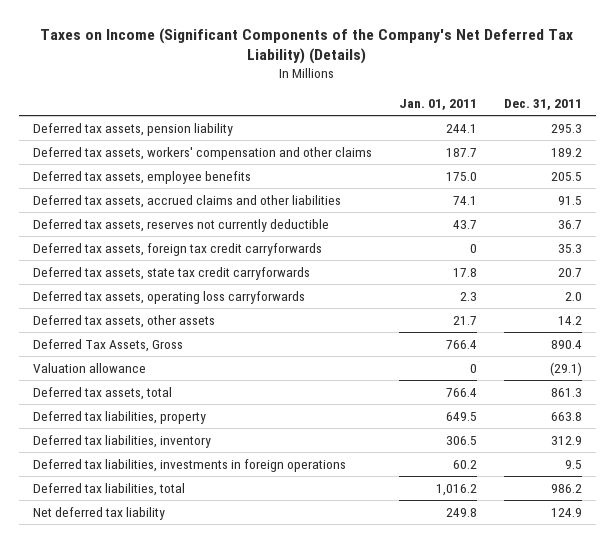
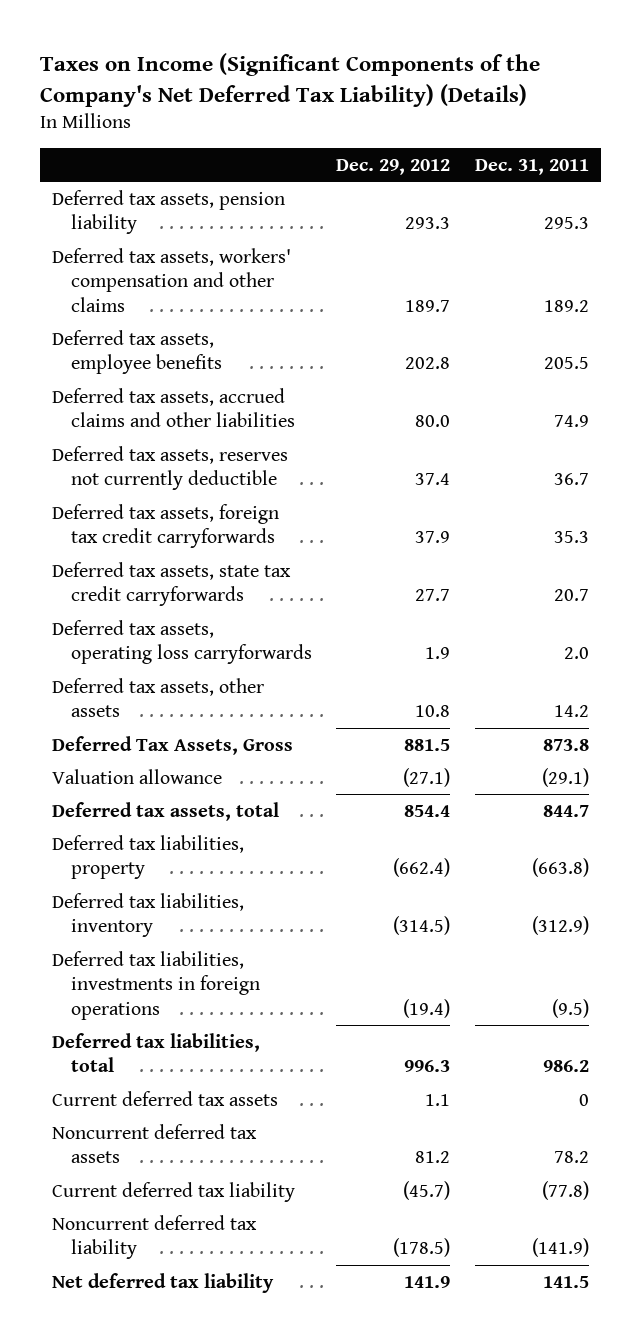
[398,99,477,111] Jan. 01, 2011 -> none
none -> [336,158,451,175] Dec. 29, 2012
[558,195,583,205] 91.5 -> [553,415,589,428] 74.9
[551,339,583,349] 890.4 -> [542,738,589,751] 873.8
[551,387,583,397] 861.3 -> [542,804,589,817] 844.7
[551,411,583,421] 663.8 -> [531,858,589,878] (663.8)
[551,435,583,445] 312.9 -> [531,916,589,936] (312.9)
[565,459,583,469] 9.5 -> [551,999,589,1019] (9.5)
none -> [52,1090,279,1106] Current deferred tax assets
none -> [52,1123,258,1164] Noncurrent deferred tax assets
none -> [52,1181,296,1202] Current deferred tax liability
none -> [52,1214,258,1260] Noncurrent deferred tax liability
[551,507,583,517] 124.9 -> [542,1275,589,1288] 141.5

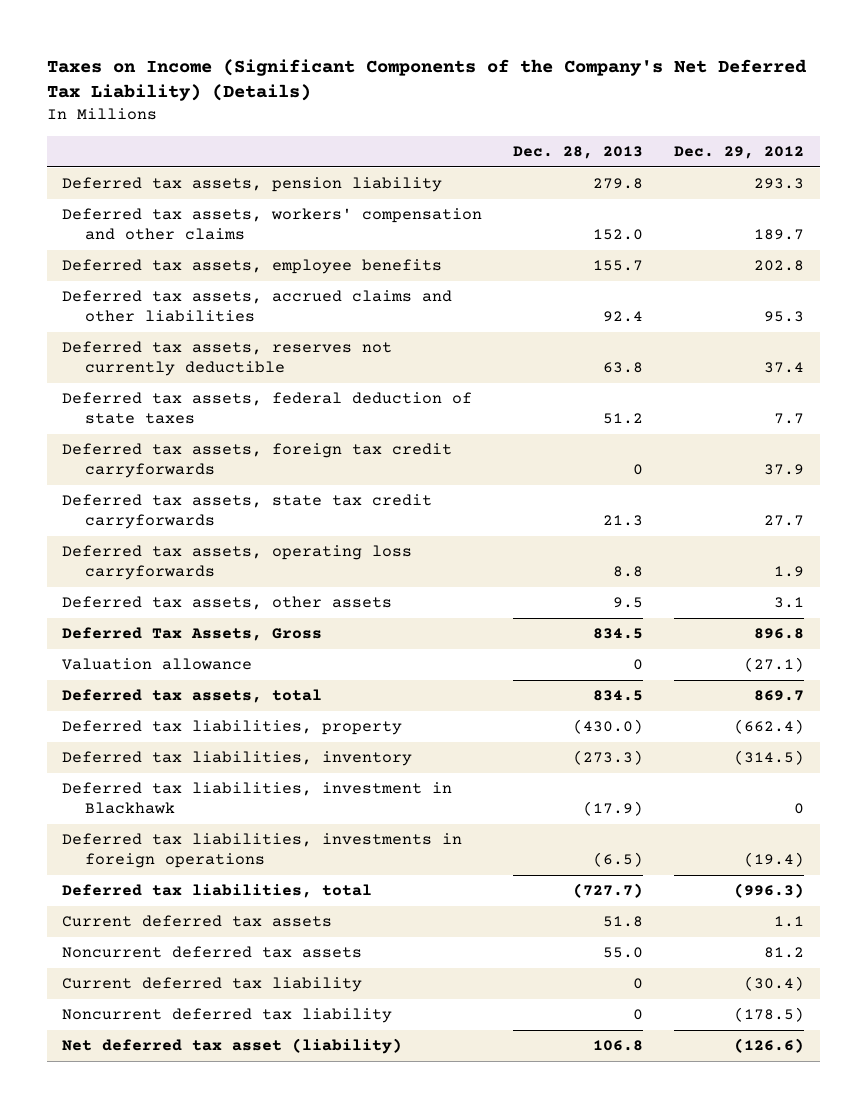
[474,158,589,175] Dec. 31, 2011 -> none
none -> [513,145,644,159] Dec. 28, 2013
[415,415,451,428] 80.0 -> [764,311,805,323] 95.3
none -> [62,392,473,425] Deferred tax assets, federal deduction of state taxes
[415,705,451,718] 10.8 -> [774,597,805,609] 3.1
[404,738,451,751] 881.5 -> [754,628,805,640] 896.8
[404,804,451,817] 854.4 -> [754,690,805,702] 869.7
none -> [62,782,453,815] Deferred tax liabilities, investment in Blackhawk
[404,1060,451,1073] 996.3 -> [734,883,805,899] (996.3)
[403,1180,451,1200] (45.7) -> [744,976,805,992] (30.4)
[52,1272,275,1293] Net deferred tax liability -> [62,1038,403,1055] Net deferred tax asset (liability)
[404,1275,451,1288] 141.9 -> [734,1038,805,1054] (126.6)

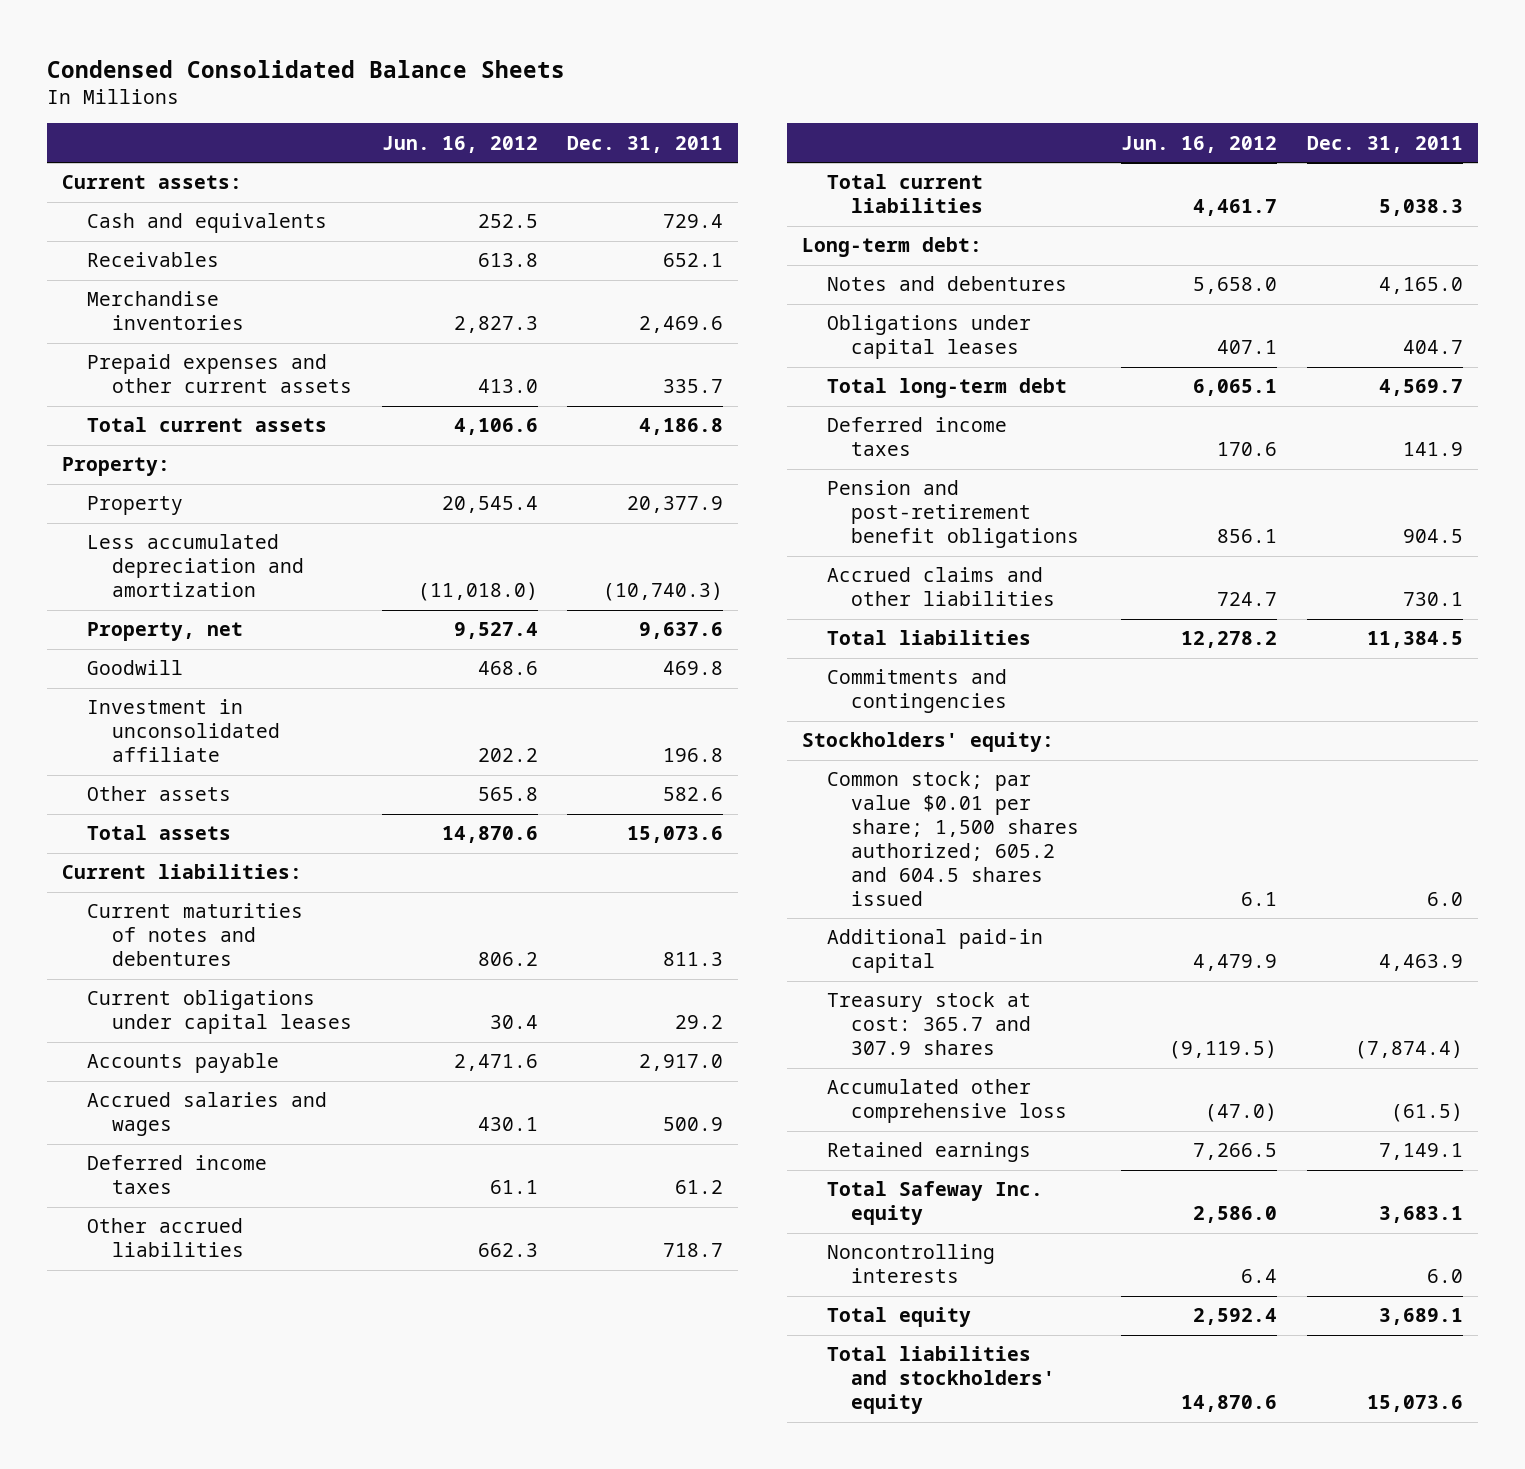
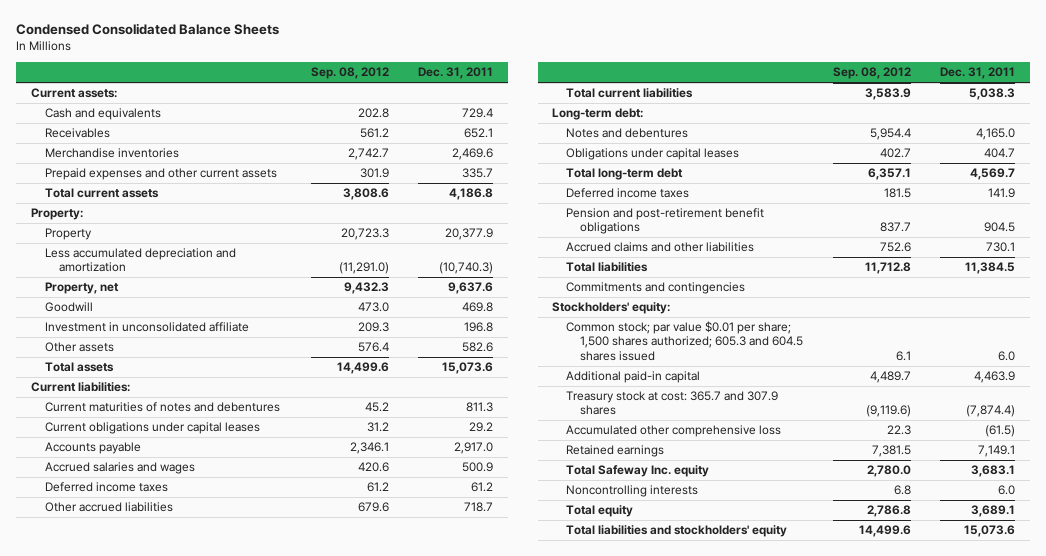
[381,135,538,153] Jun. 16, 2012 -> none
none -> [311,67,390,80] Sep. 08, 2012
[826,771,1080,906] Common stock; par value $0.01 per share; 1,500 shares authorized; 605.2 and 604.5 shares issued -> [566,321,804,361] Common stock; par value $0.01 per share; 1,500 shares authorized; 605.3 and 604.5 shares issued

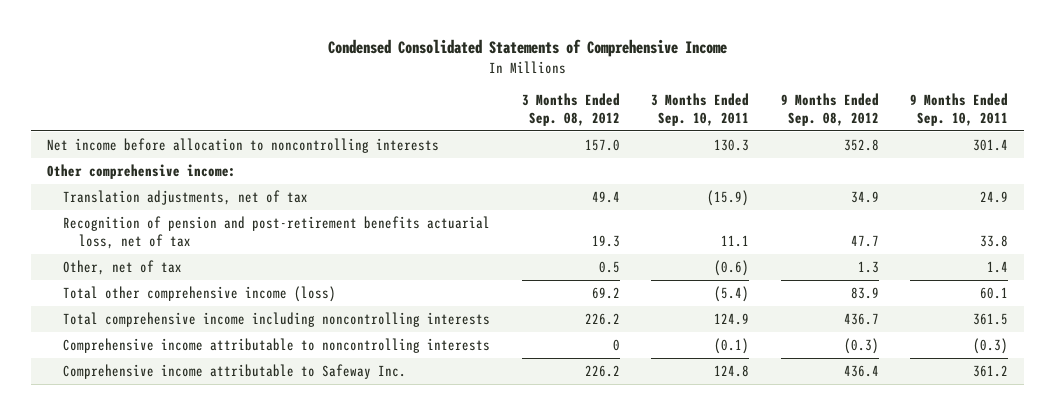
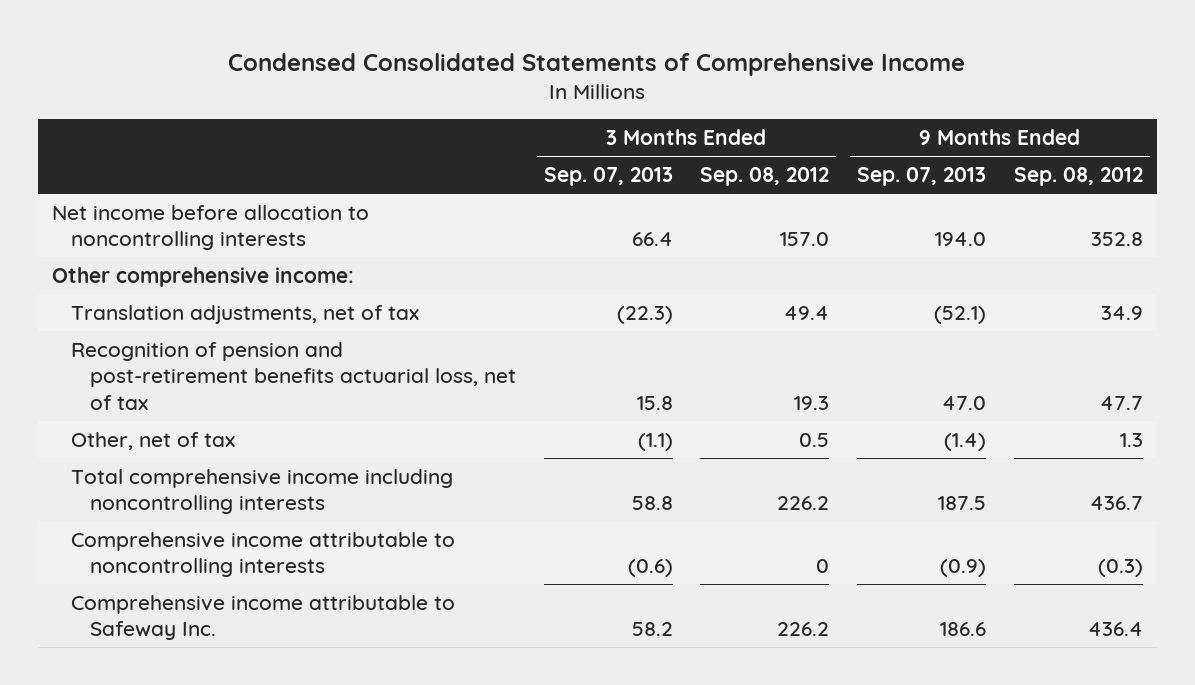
[651,92,750,127] 3 Months Ended Sep. 10, 2011 -> none
[910,92,1009,127] 9 Months Ended Sep. 10, 2011 -> none
none -> [543,167,673,187] Sep. 07, 2013
none -> [857,167,987,187] Sep. 07, 2013
[63,285,337,302] Total other comprehensive income (loss) -> none

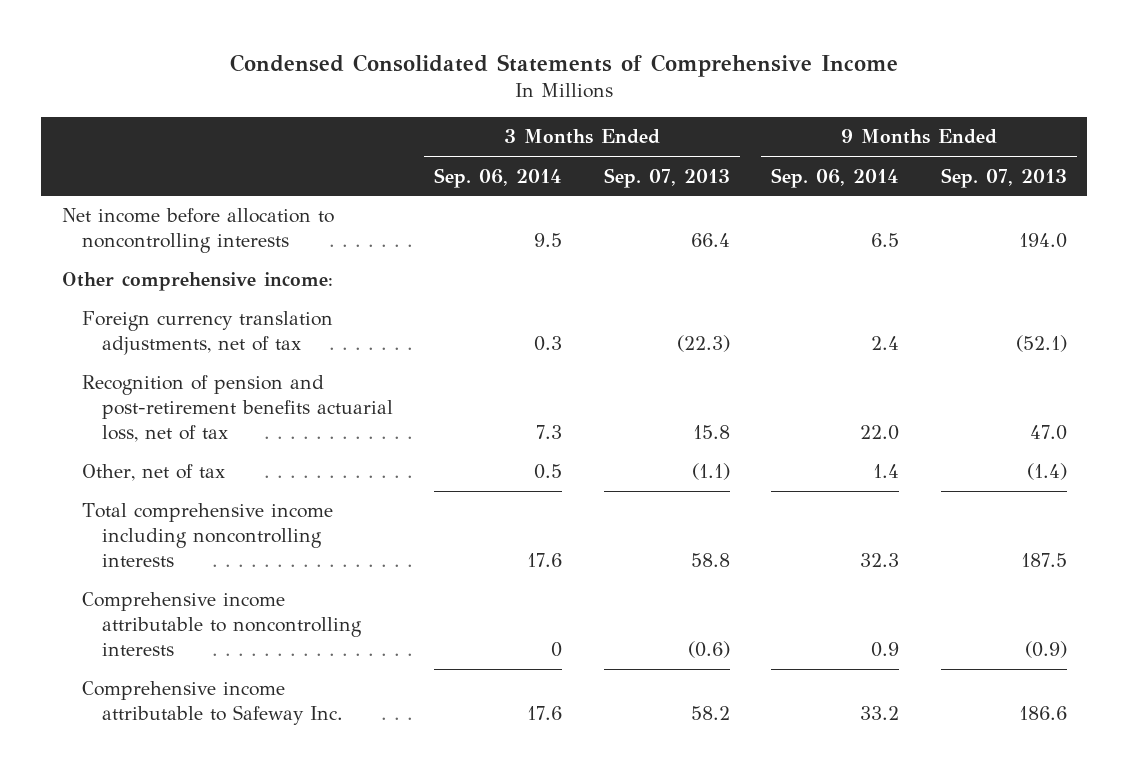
[700,167,830,187] Sep. 08, 2012 -> none
[1013,167,1143,187] Sep. 08, 2012 -> none
none -> [434,167,563,188] Sep. 06, 2014
none -> [771,167,900,188] Sep. 06, 2014
[70,304,419,324] Translation adjustments, net of tax -> [81,311,333,356] Foreign currency translation adjustments, net of tax

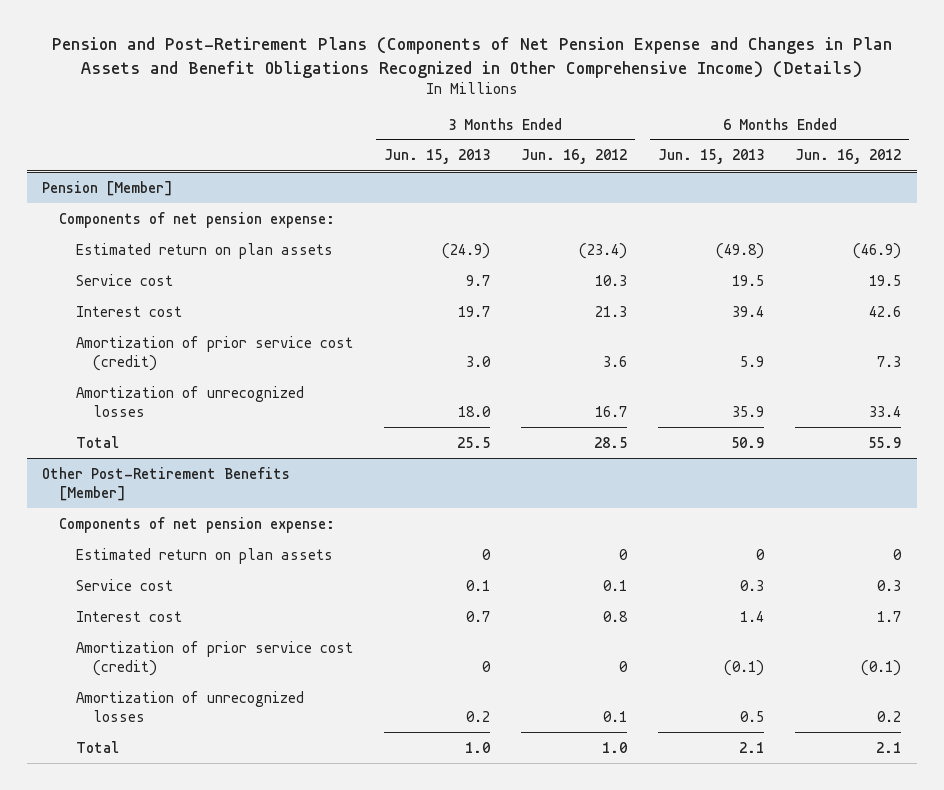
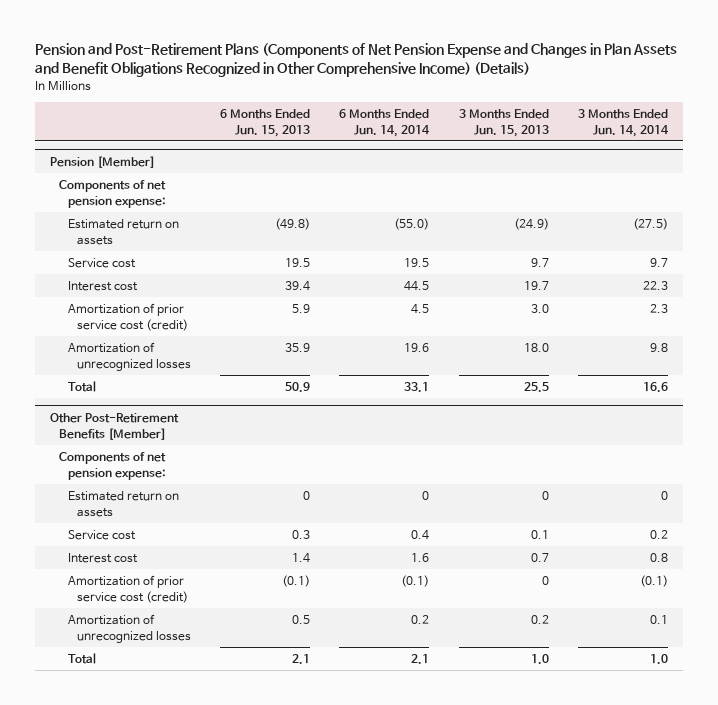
[520,149,627,165] Jun. 16, 2012 -> none
[795,149,902,165] Jun. 16, 2012 -> none
none -> [339,108,431,137] 6 Months Ended Jun. 14, 2014
none -> [577,108,669,137] 3 Months Ended Jun. 14, 2014
[75,242,333,259] Estimated return on plan assets -> [67,218,179,245] Estimated return on assets
[75,547,333,564] Estimated return on plan assets -> [67,490,179,517] Estimated return on assets

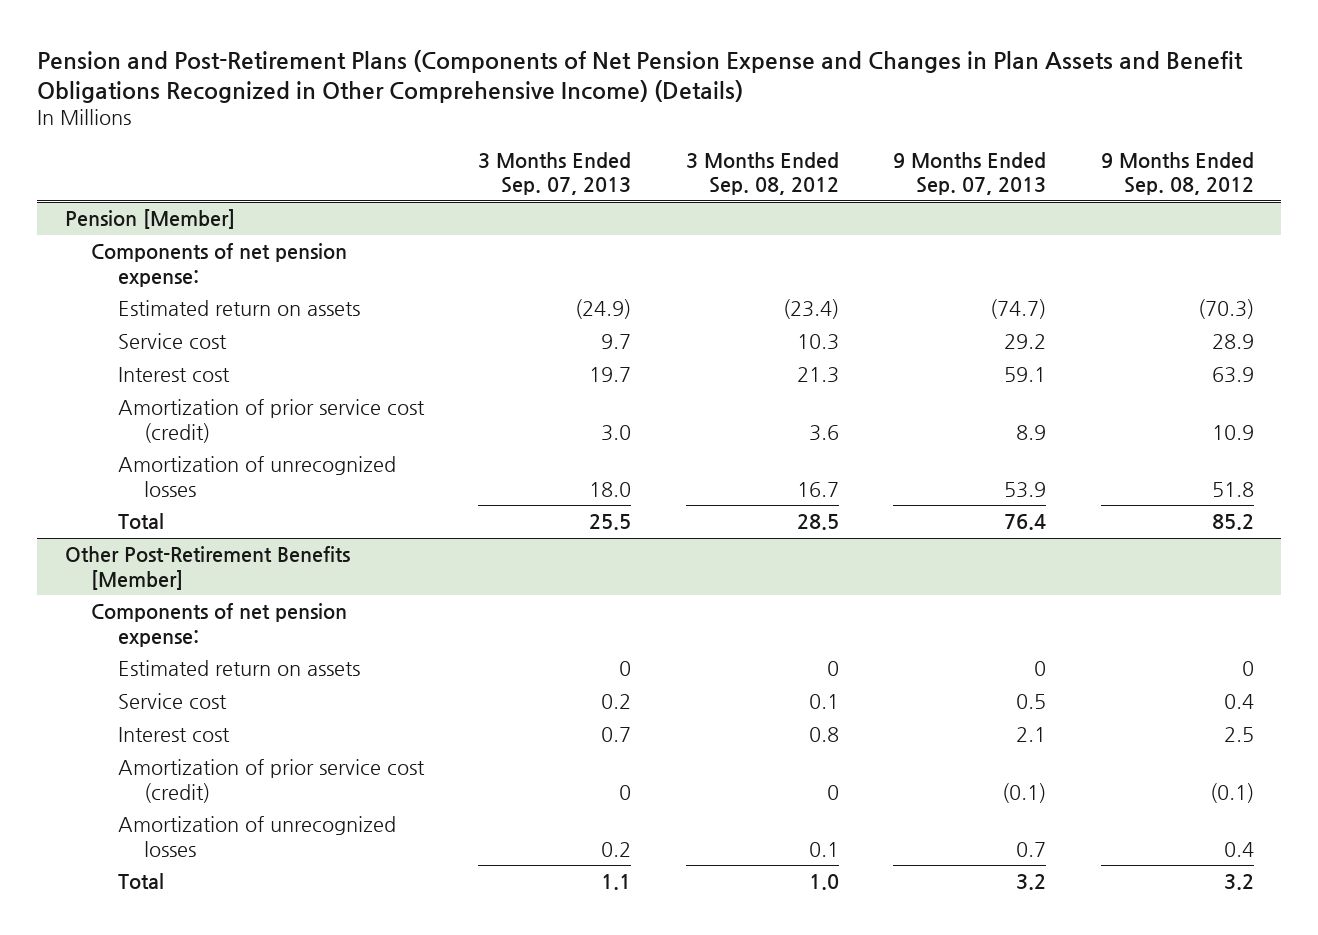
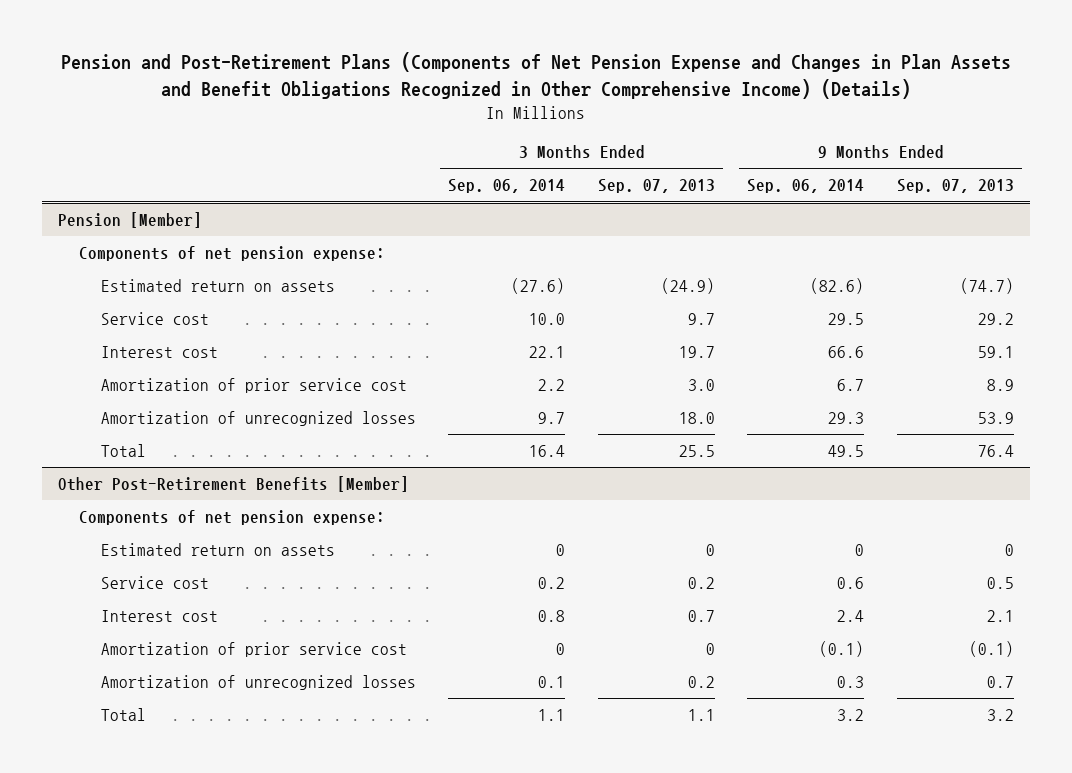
[685,151,839,196] 3 Months Ended Sep. 08, 2012 -> none
[1100,151,1254,196] 9 Months Ended Sep. 08, 2012 -> none
none -> [448,179,566,194] Sep. 06, 2014
none -> [747,179,865,194] Sep. 06, 2014
[117,399,425,443] Amortization of prior service cost (credit) -> [100,378,407,394] Amortization of prior service cost
[117,759,425,803] Amortization of prior service cost (credit) -> [100,642,407,658] Amortization of prior service cost

